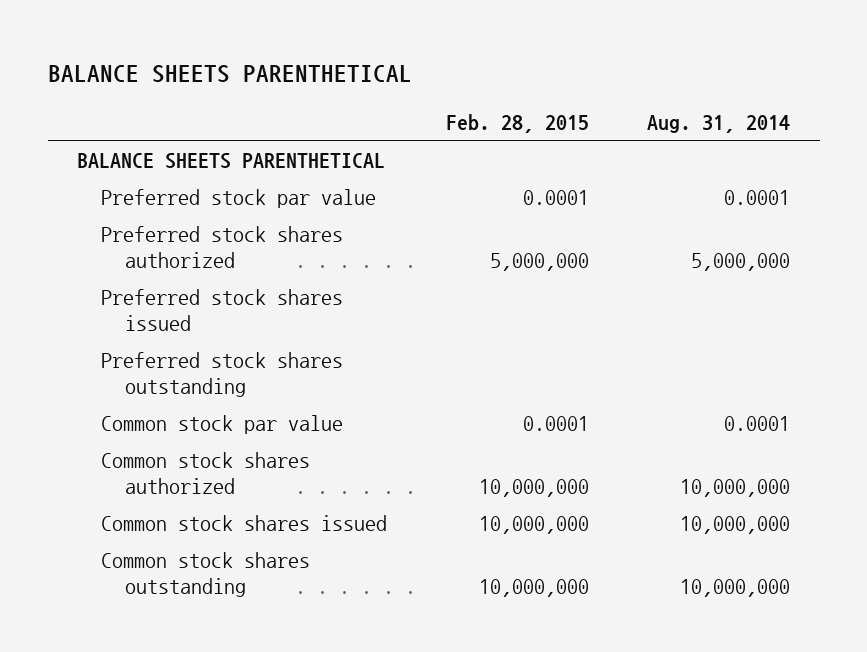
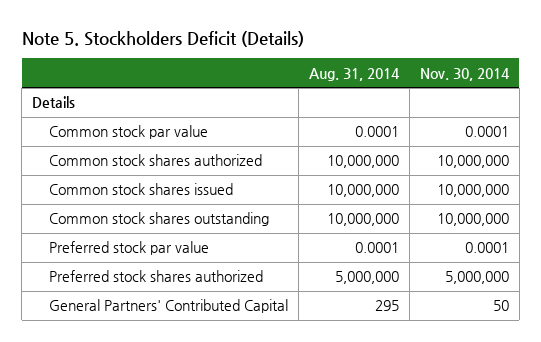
[47,65,412,84] BALANCE SHEETS PARENTHETICAL -> [21,30,304,47] Note 5. Stockholders Deficit (Details)
[445,113,589,133] Feb. 28, 2015 -> none
none -> [419,67,510,81] Nov. 30, 2014
[77,152,386,169] BALANCE SHEETS PARENTHETICAL -> none
[101,288,344,331] Preferred stock shares issued -> none
[101,351,344,397] Preferred stock shares outstanding -> none
none -> [32,96,76,109] Details
[101,188,377,208] Preferred stock par value -> [48,241,209,256] Preferred stock par value
[101,225,344,268] Preferred stock shares authorized -> [48,270,263,283] Preferred stock shares authorized
none -> [48,299,288,314] General Partners' Contributed Capital

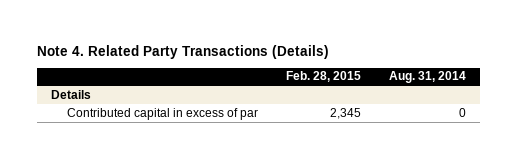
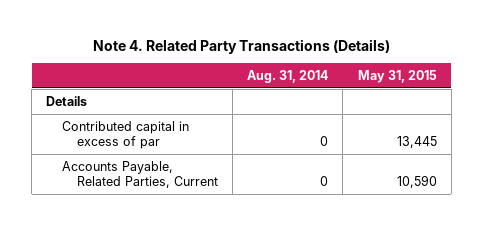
[286,71,362,83] Feb. 28, 2015 -> none
none -> [357,69,437,83] May 31, 2015
none -> [61,160,218,189] Accounts Payable, Related Parties, Current

